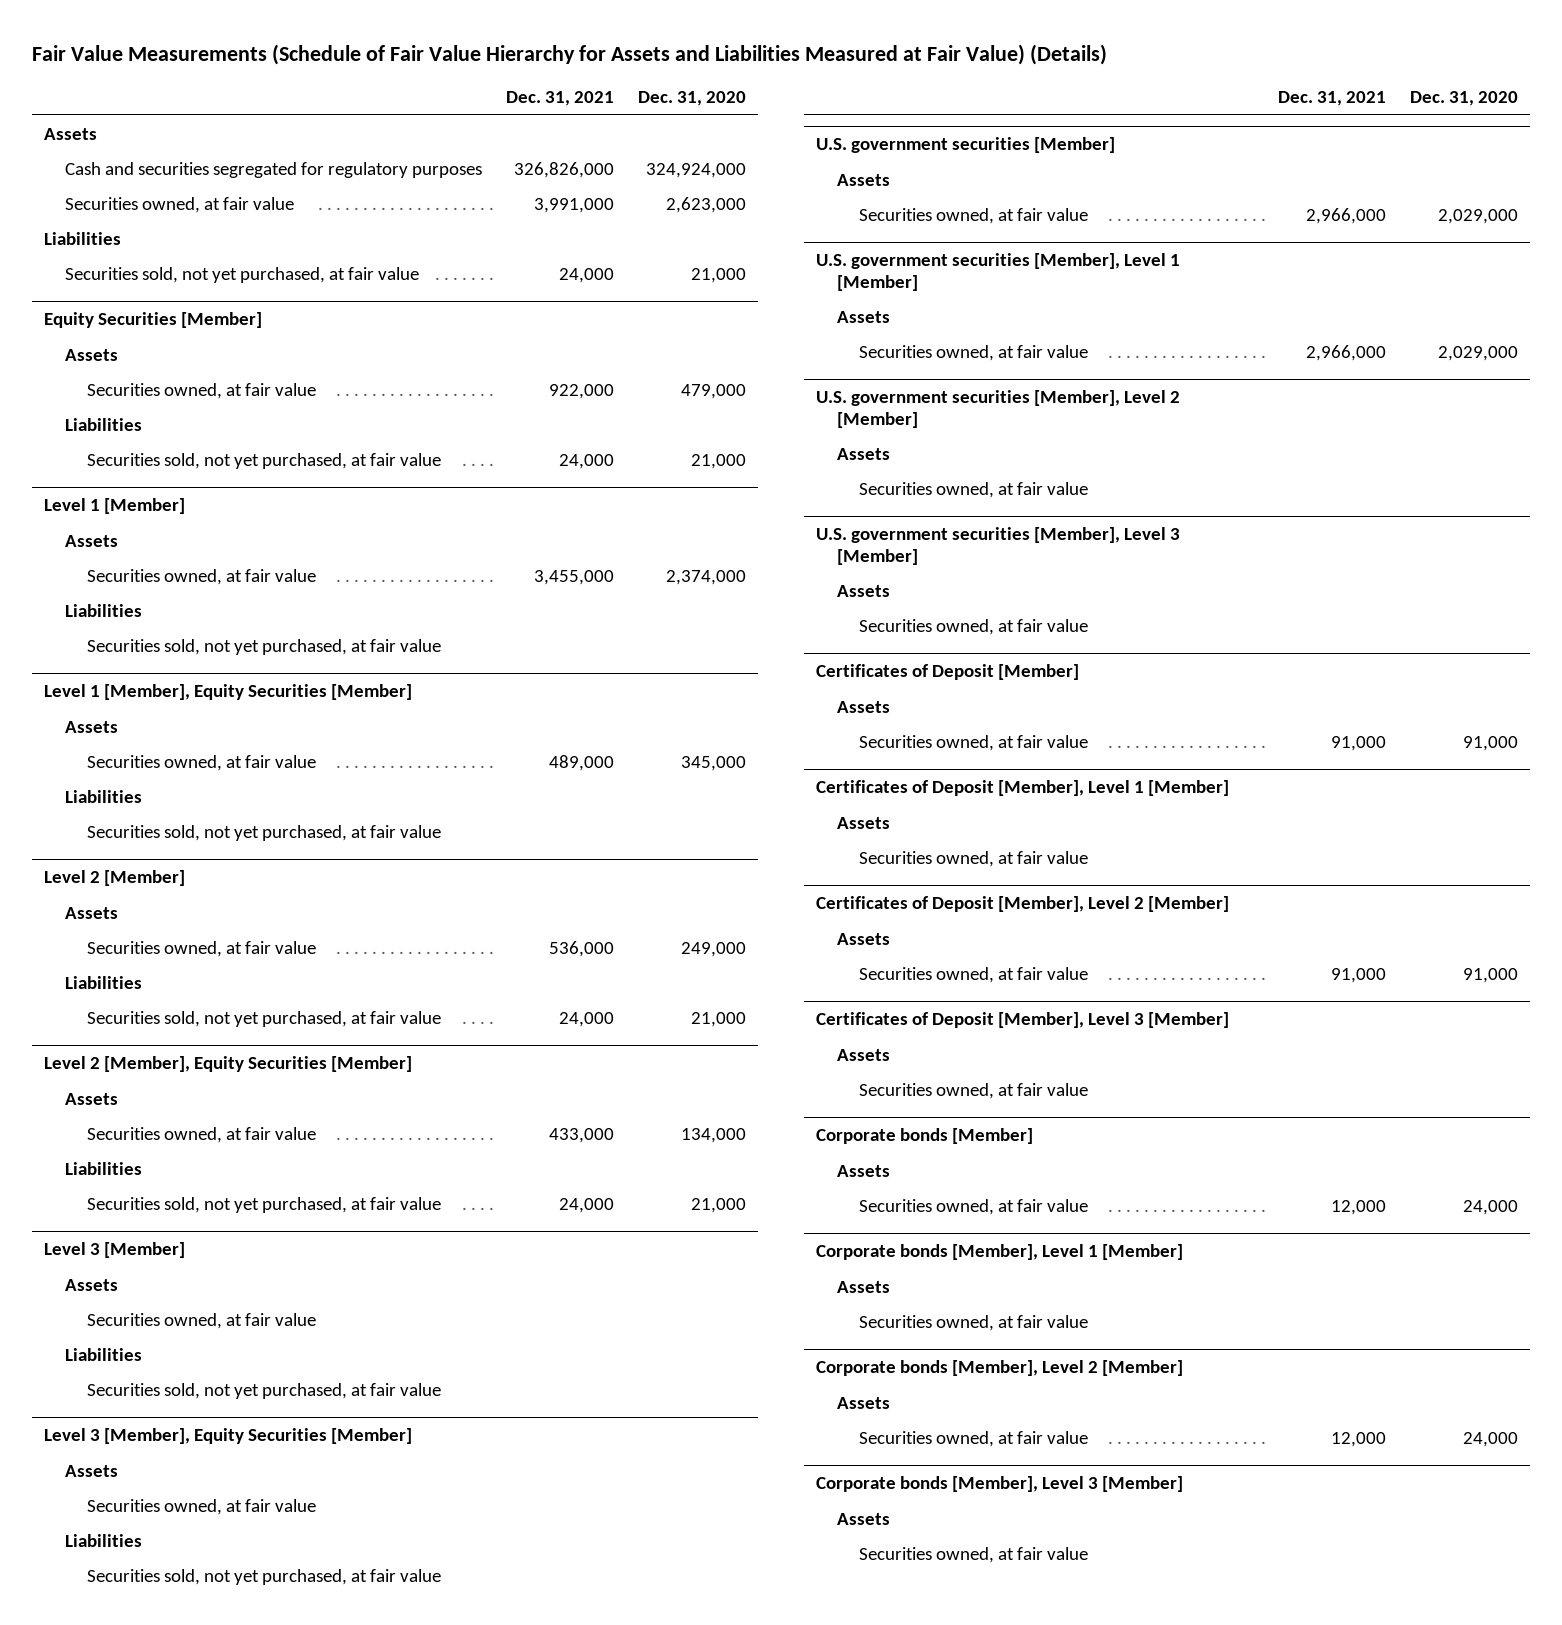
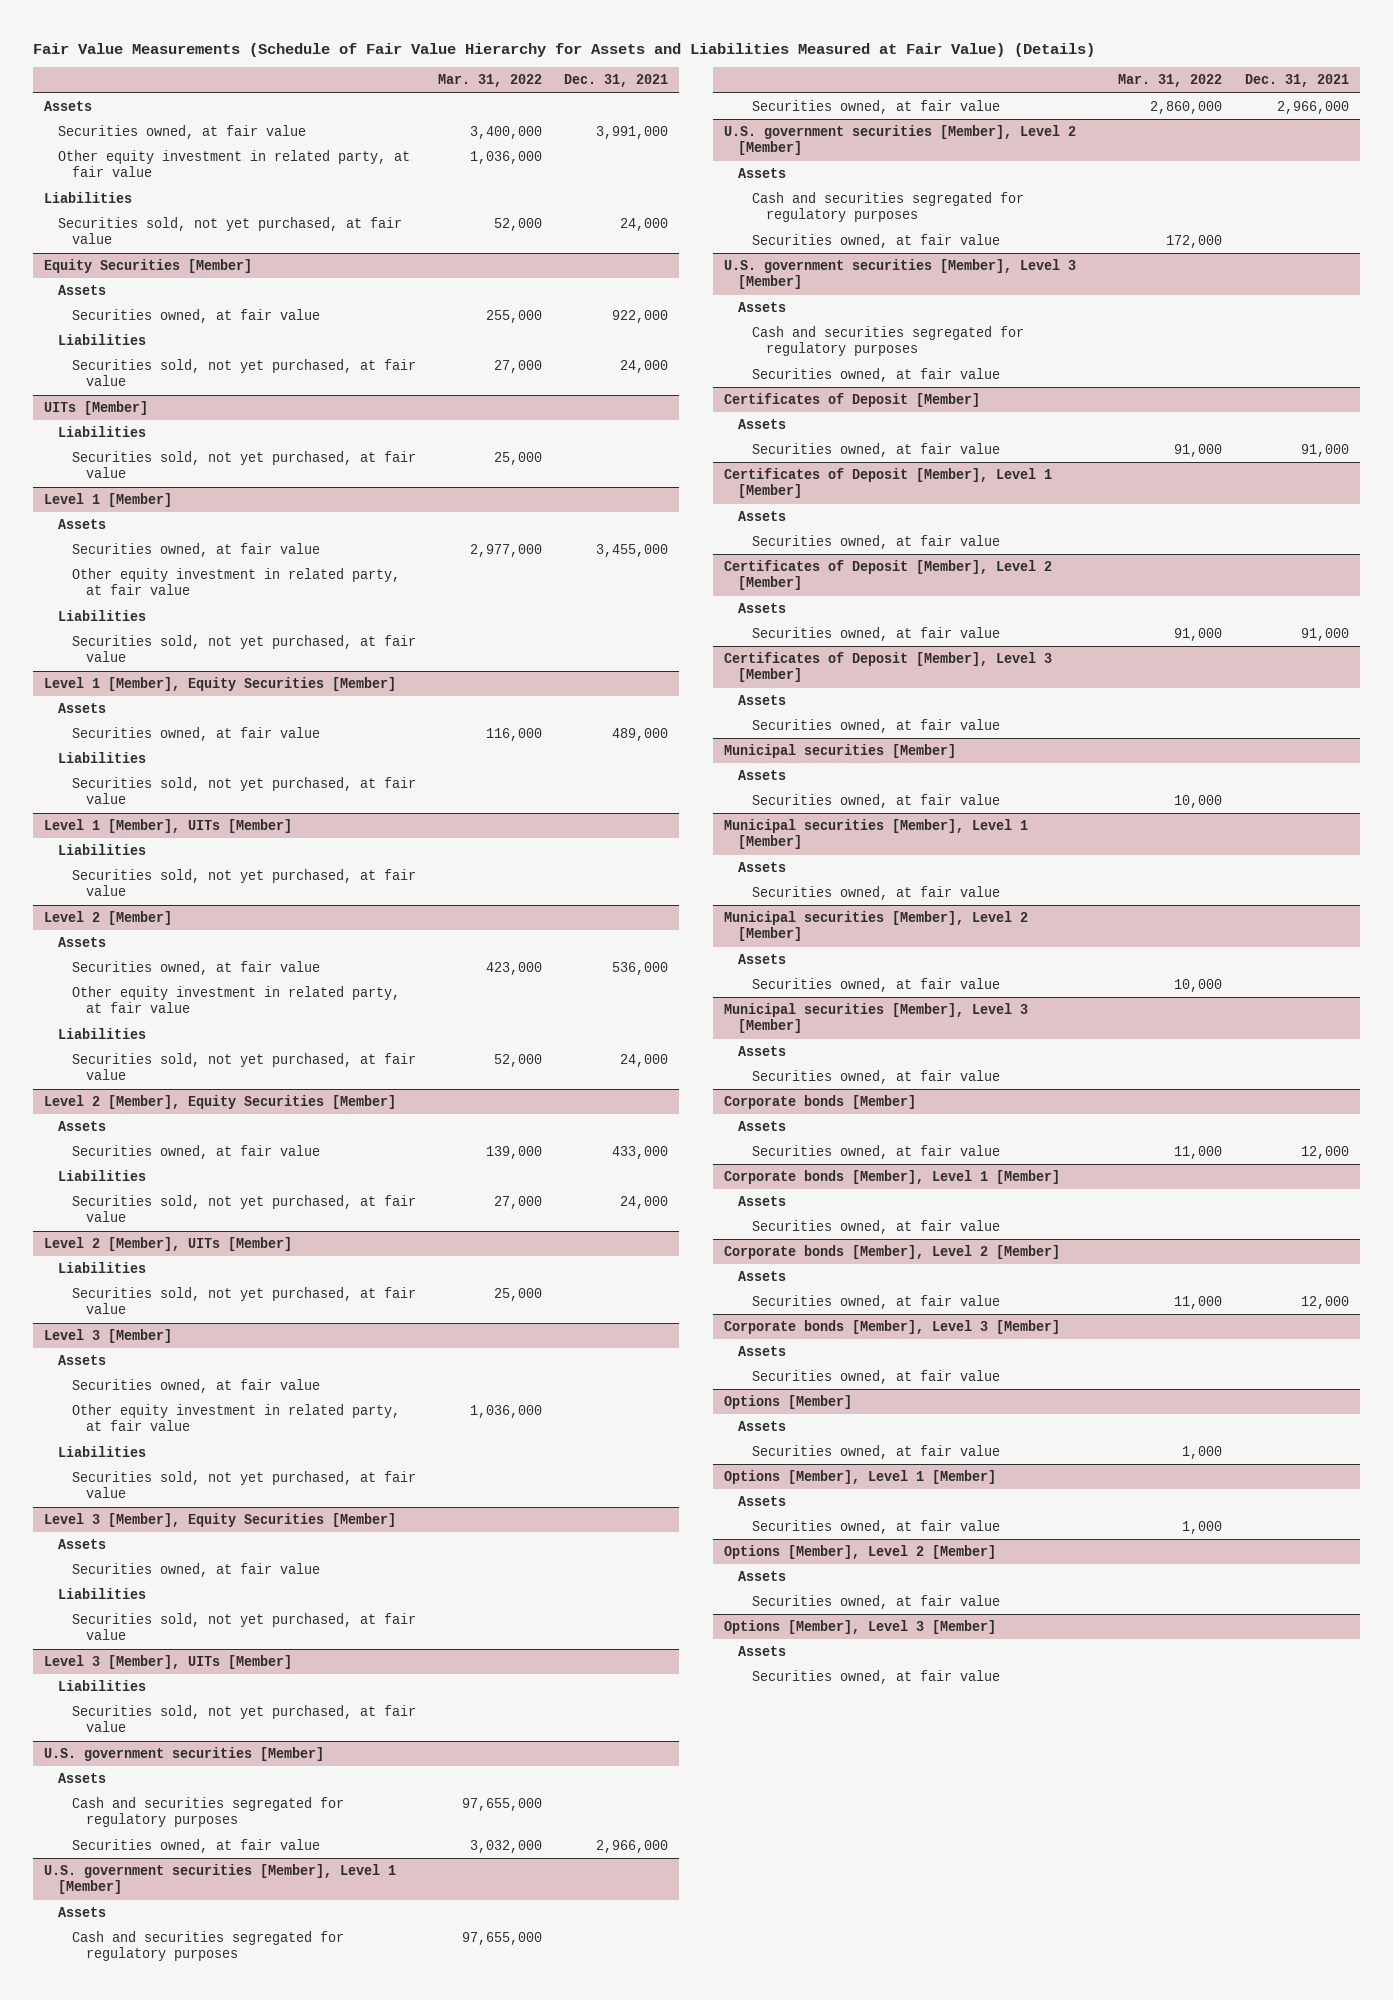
[637,91,746,107] Dec. 31, 2020 -> none
none -> [438,74,543,88] Mar. 31, 2022
[65,161,483,178] Cash and securities segregated for regulatory purposes -> none
none -> [57,150,410,178] Other equity investment in related party, at fair value
none -> [44,401,149,416] UITs [Member]
none -> [57,426,146,438] Liabilities
none -> [71,451,416,479] Securities sold, not yet purchased, at fair value
none -> [71,568,400,596] Other equity investment in related party, at fair value
none -> [44,819,293,834] Level 1 [Member], UITs [Member]
none -> [57,844,146,856] Liabilities
none -> [71,869,416,897] Securities sold, not yet purchased, at fair value
none -> [71,986,400,1014] Other equity investment in related party, at fair value
none -> [44,1237,293,1252] Level 2 [Member], UITs [Member]
none -> [57,1262,146,1274] Liabilities
none -> [71,1287,416,1315] Securities sold, not yet purchased, at fair value
none -> [71,1404,400,1432] Other equity investment in related party, at fair value
none -> [44,1655,293,1670] Level 3 [Member], UITs [Member]
none -> [57,1680,146,1692] Liabilities
none -> [71,1705,416,1733] Securities sold, not yet purchased, at fair value
none -> [71,1797,344,1828] Cash and securities segregated for regulatory purposes
none -> [71,1931,344,1962] Cash and securities segregated for regulatory purposes
none -> [752,192,1025,223] Cash and securities segregated for regulatory purposes
none -> [752,326,1025,357] Cash and securities segregated for regulatory purposes
none -> [724,744,957,759] Municipal securities [Member]
none -> [738,770,787,781] Assets
none -> [752,794,1001,809] Securities owned, at fair value
none -> [724,819,1029,850] Municipal securities [Member], Level 1 [Member]
none -> [738,862,787,873] Assets
none -> [752,886,1001,901] Securities owned, at fair value
none -> [724,911,1029,942] Municipal securities [Member], Level 2 [Member]
none -> [738,954,787,965] Assets
none -> [752,978,1001,993] Securities owned, at fair value
none -> [724,1003,1029,1034] Municipal securities [Member], Level 3 [Member]
none -> [738,1046,787,1057] Assets
none -> [752,1070,1001,1085] Securities owned, at fair value
none -> [724,1395,853,1410] Options [Member]
none -> [738,1421,787,1432] Assets
none -> [752,1445,1001,1460] Securities owned, at fair value
none -> [724,1470,997,1485] Options [Member], Level 1 [Member]
none -> [738,1496,787,1507] Assets
none -> [752,1520,1001,1535] Securities owned, at fair value
none -> [724,1545,997,1560] Options [Member], Level 2 [Member]
none -> [738,1571,787,1582] Assets
none -> [752,1595,1001,1610] Securities owned, at fair value
none -> [724,1620,997,1635] Options [Member], Level 3 [Member]
none -> [738,1646,787,1657] Assets
none -> [752,1670,1001,1685] Securities owned, at fair value

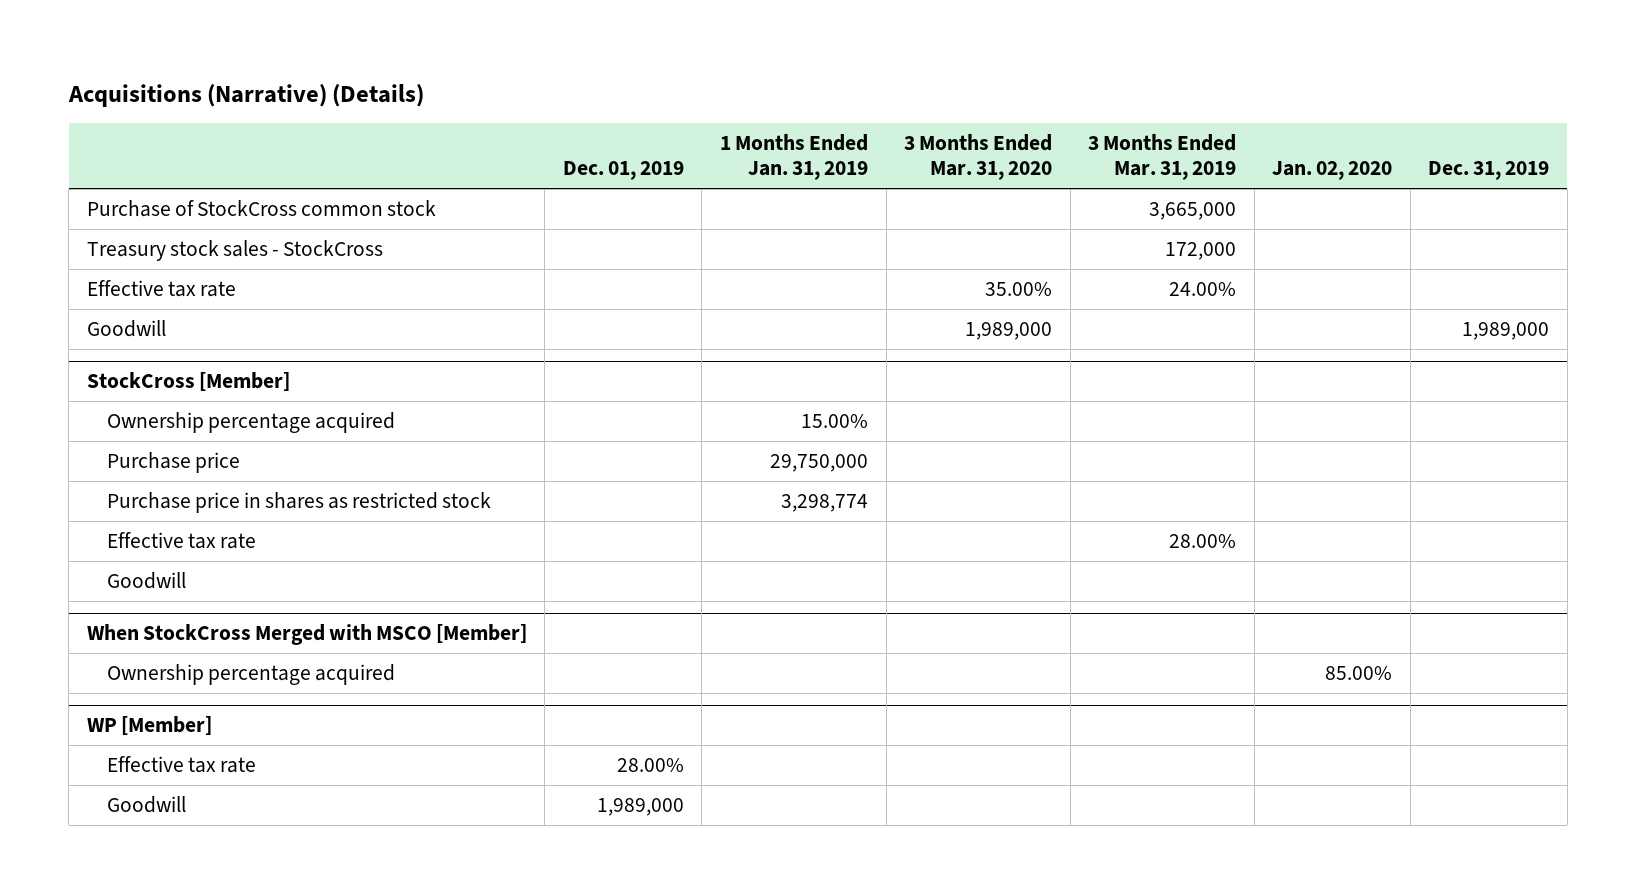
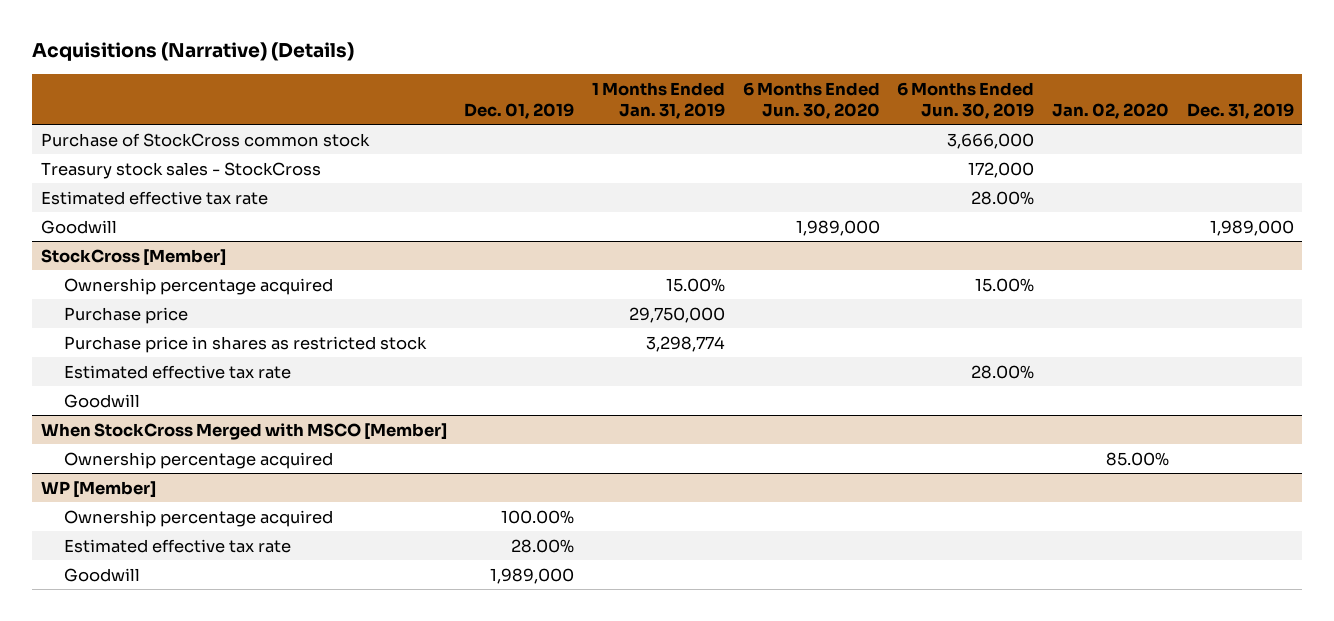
[904,134,1053,181] 3 Months Ended Mar. 31, 2020 -> none
[1088,134,1237,181] 3 Months Ended Mar. 31, 2019 -> none
none -> [742,81,880,119] 6 Months Ended Jun. 30, 2020
none -> [897,81,1035,119] 6 Months Ended Jun. 30, 2019
[86,279,236,297] Effective tax rate -> [40,190,268,205] Estimated effective tax rate
[107,531,257,549] Effective tax rate -> [63,364,291,379] Estimated effective tax rate
none -> [63,509,333,527] Ownership percentage acquired
[107,755,257,773] Effective tax rate -> [63,538,291,553] Estimated effective tax rate

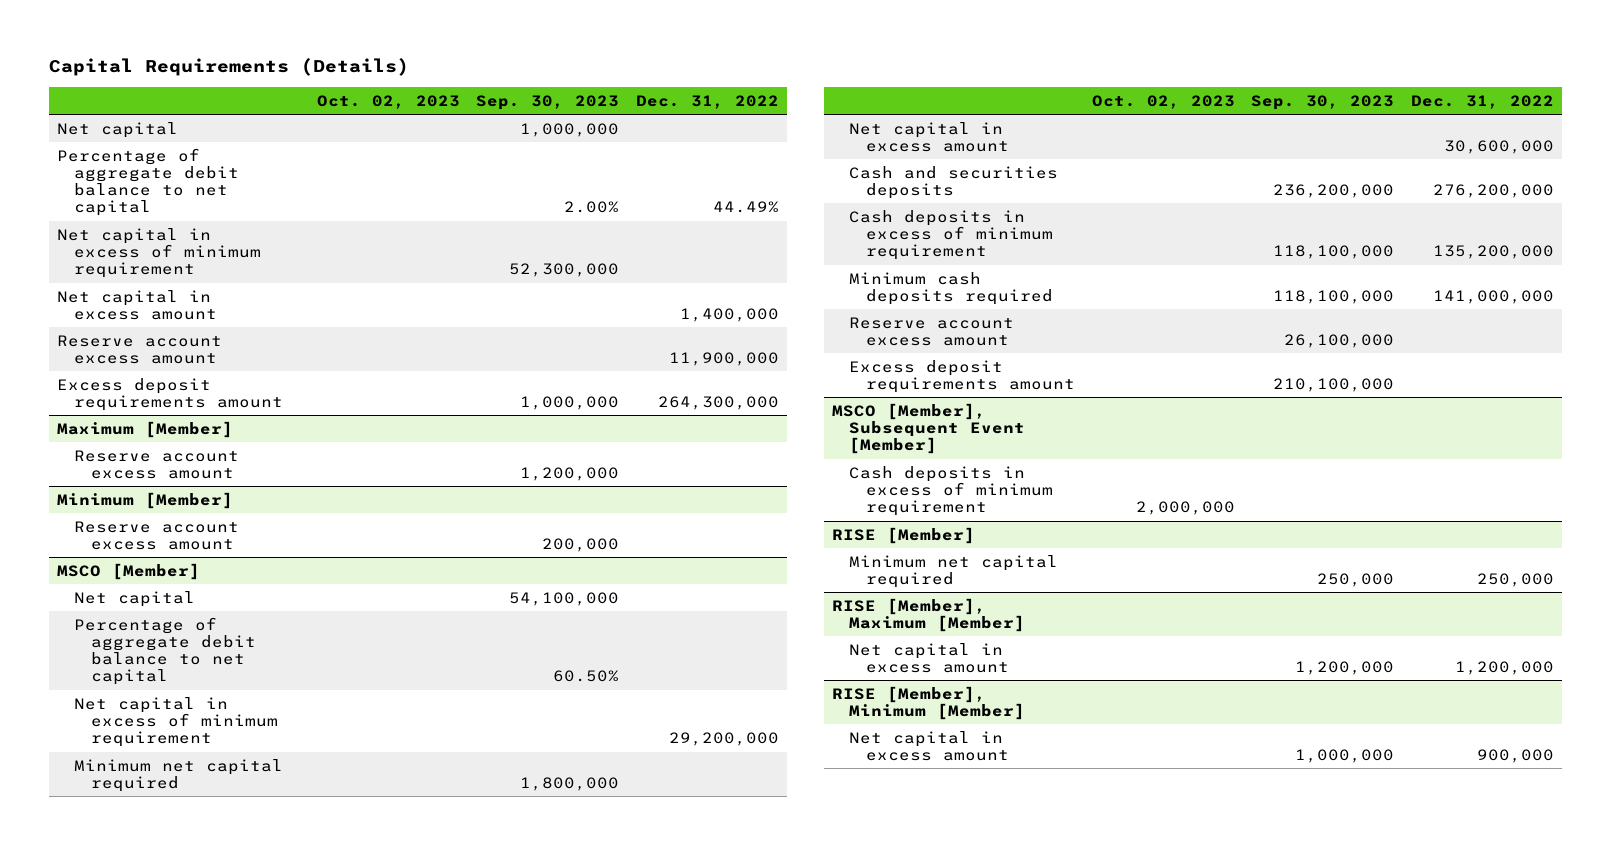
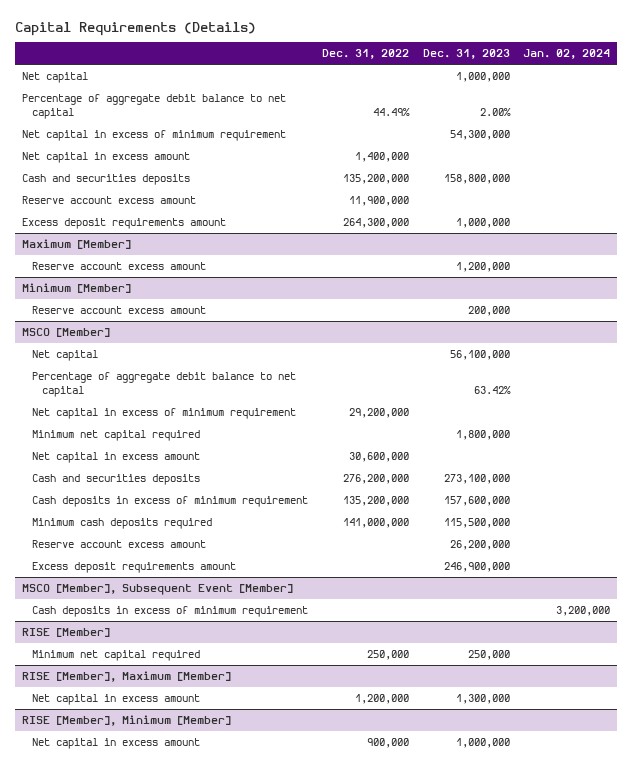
[316,94,460,109] Oct. 02, 2023 -> none
[476,94,620,110] Sep. 30, 2023 -> none
none -> [422,49,510,60] Dec. 31, 2023
none -> [523,49,611,60] Jan. 02, 2024
none -> [21,174,190,186] Cash and securities deposits

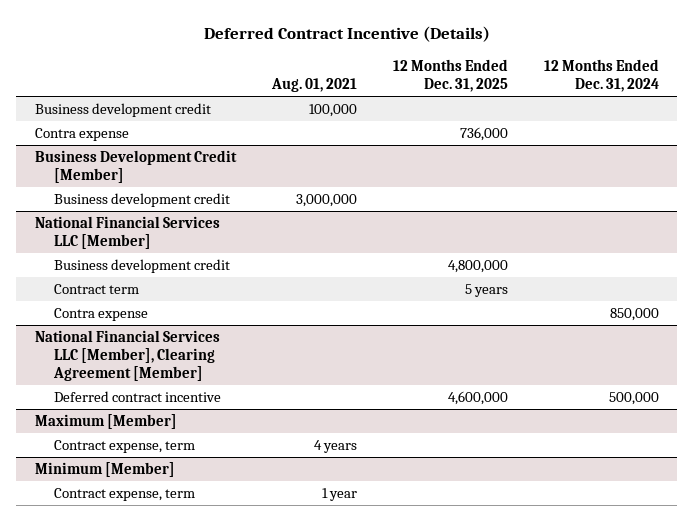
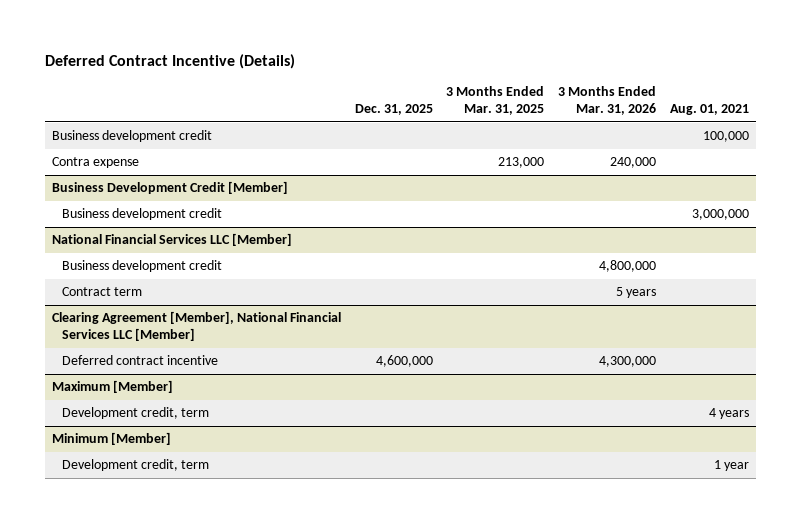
[392,59,508,93] 12 Months Ended Dec. 31, 2025 -> none
[543,59,659,93] 12 Months Ended Dec. 31, 2024 -> none
none -> [354,104,433,116] Dec. 31, 2025
none -> [446,86,545,116] 3 Months Ended Mar. 31, 2025
none -> [558,86,657,116] 3 Months Ended Mar. 31, 2026
[53,307,148,321] Contra expense -> none
[34,329,220,382] National Financial Services LLC [Member], Clearing Agreement [Member] -> [51,311,341,342] Clearing Agreement [Member], National Financial Services LLC [Member]
[53,439,195,453] Contract expense, term -> [61,407,209,420] Development credit, term
[53,487,195,501] Contract expense, term -> [61,459,209,472] Development credit, term

